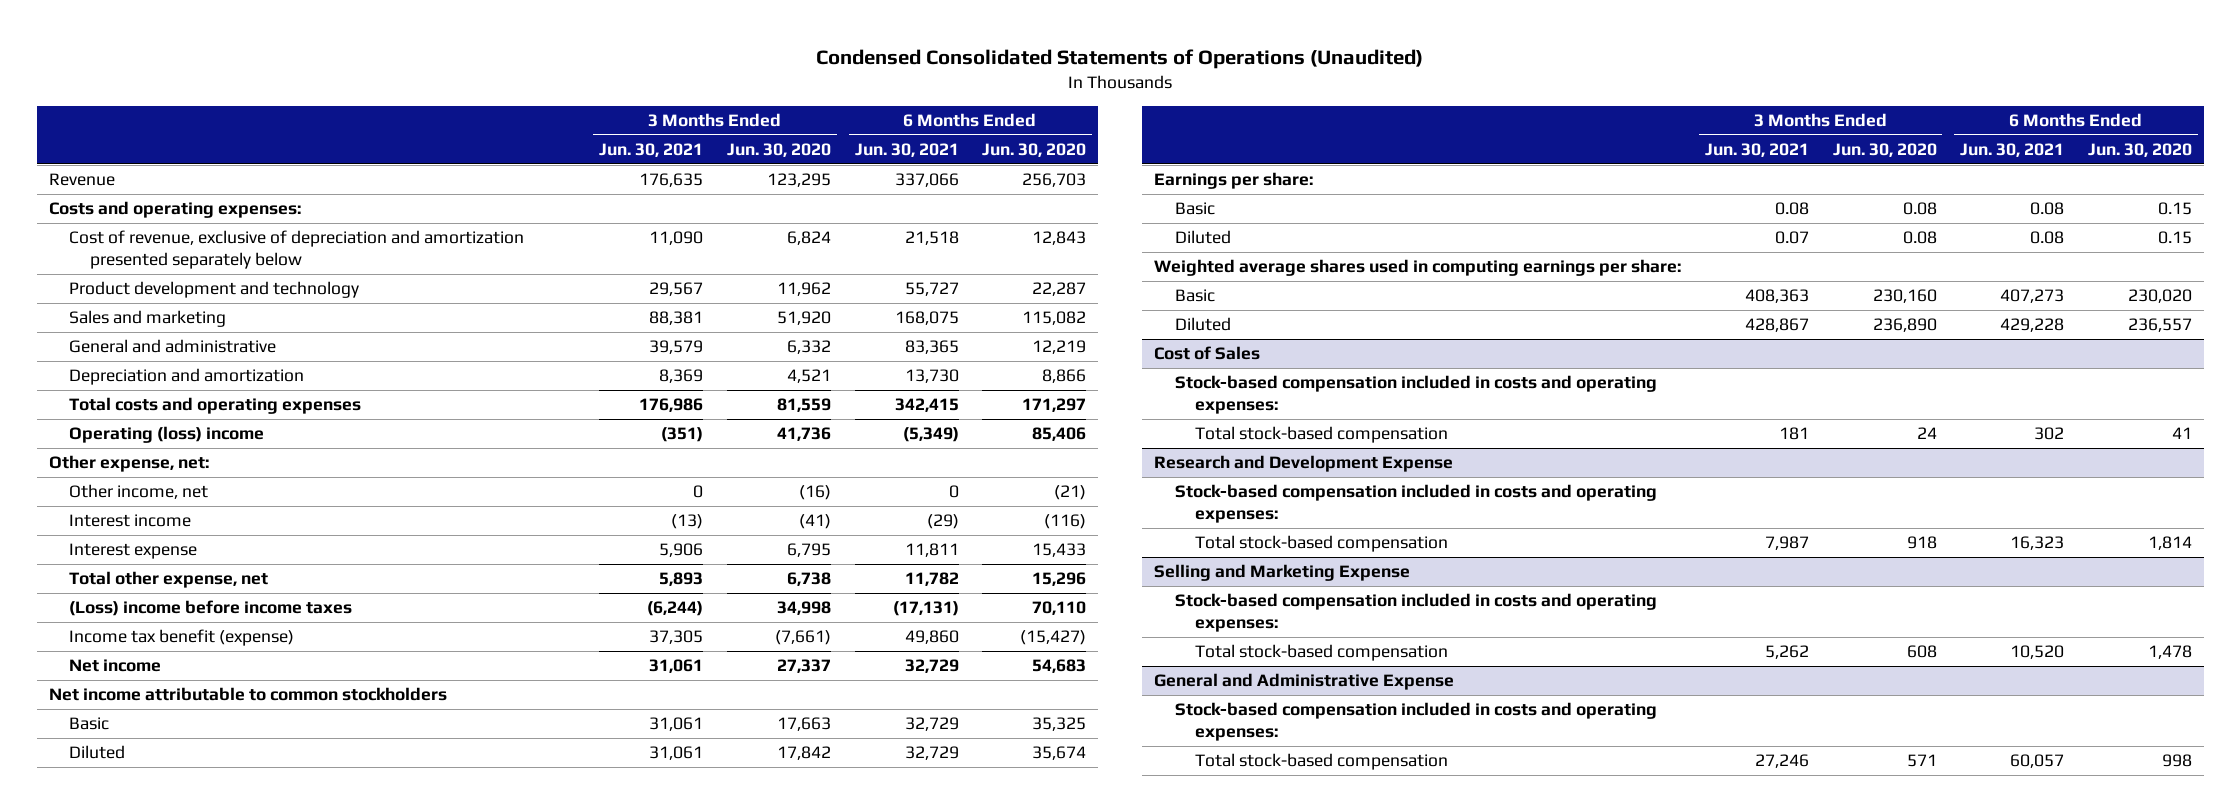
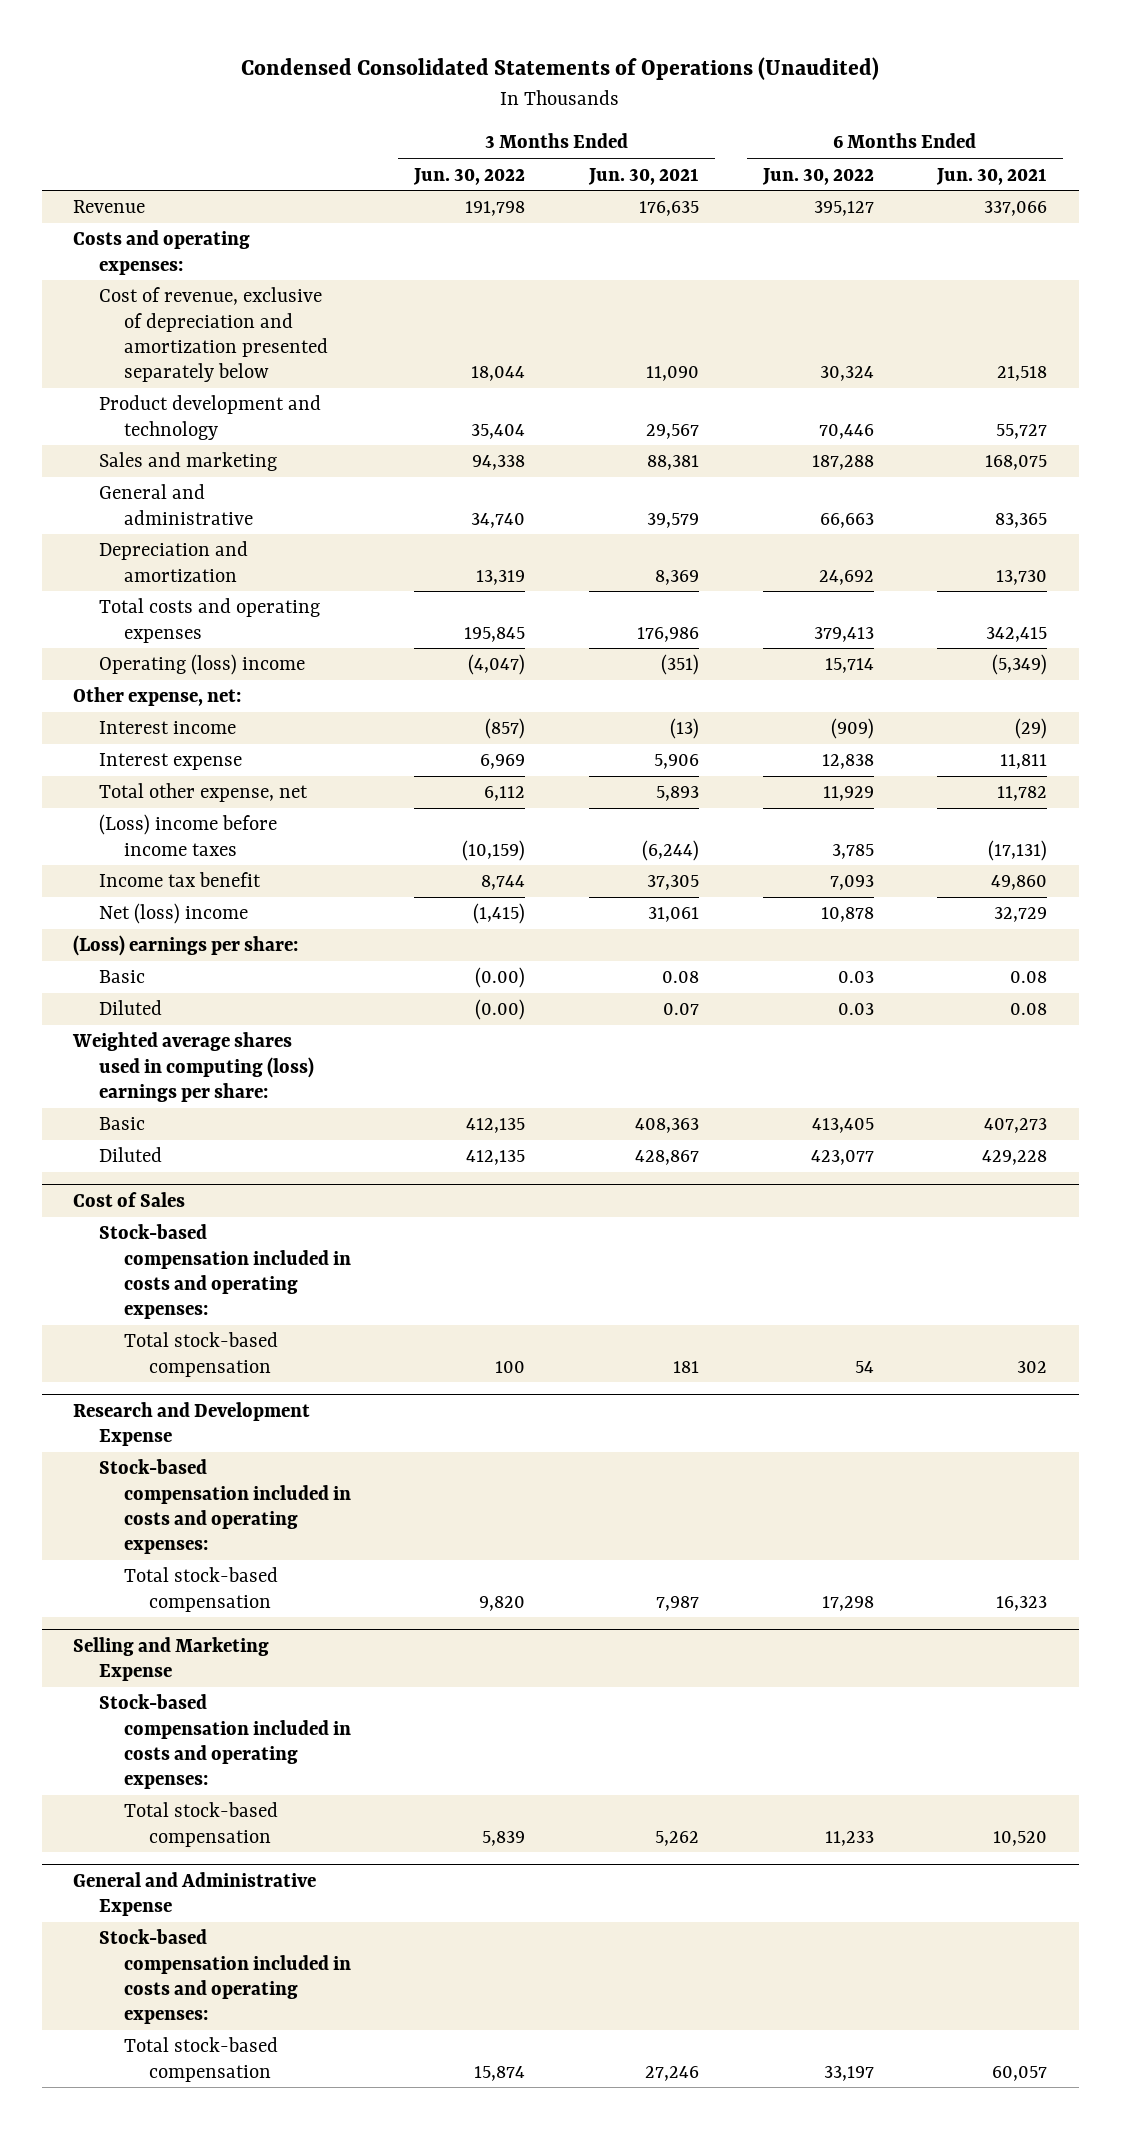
[726,142,831,157] Jun. 30, 2020 -> none
[982,142,1087,157] Jun. 30, 2020 -> none
none -> [413,167,526,185] Jun. 30, 2022
none -> [761,167,874,185] Jun. 30, 2022
[69,484,209,500] Other income, net -> none
[48,687,447,702] Net income attributable to common stockholders -> none
[69,717,110,731] Basic -> none
[69,745,126,760] Diluted -> none
[69,629,295,647] Income tax benefit (expense) -> [98,872,261,888] Income tax benefit
[69,659,162,673] Net income -> [98,903,248,925] Net (loss) income
[1154,172,1314,190] Earnings per share: -> [73,935,299,957] (Loss) earnings per share:
[1154,259,1682,277] Weighted average shares used in computing earnings per share: -> [72,1032,314,1102] Weighted average shares used in computing (loss) earnings per share:

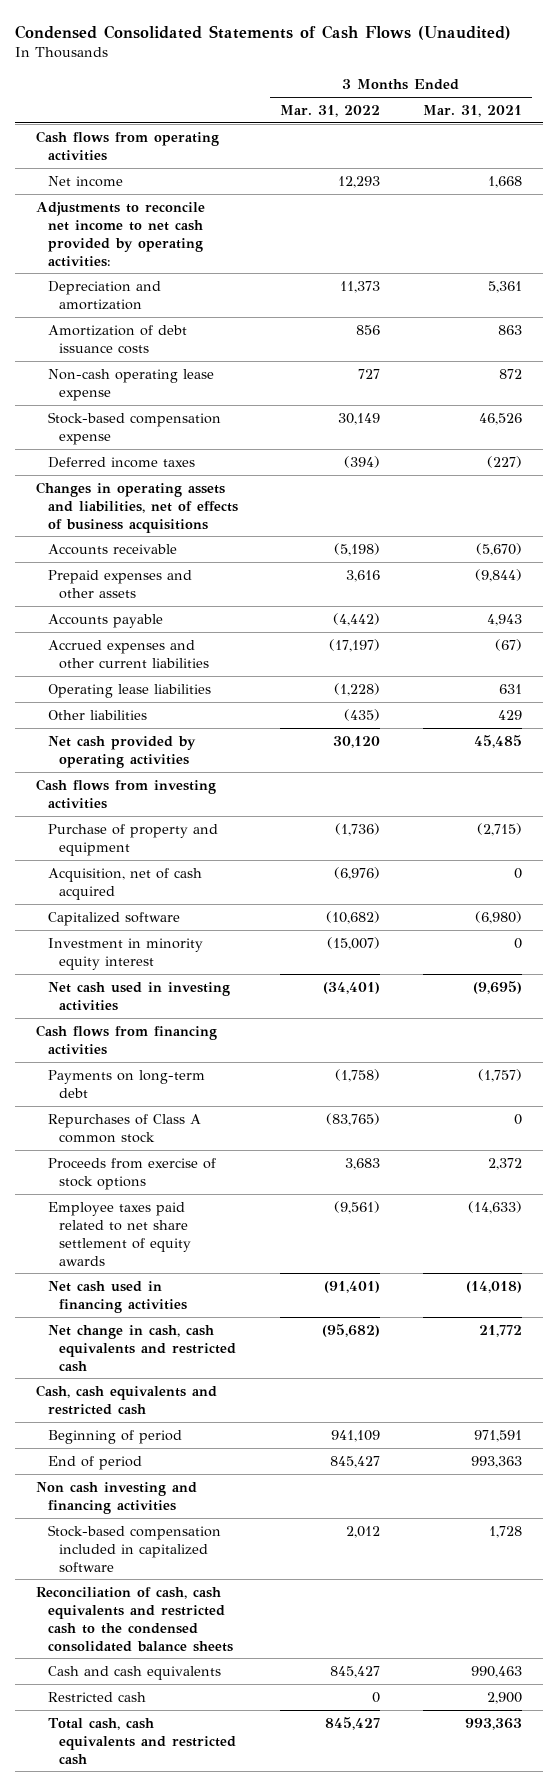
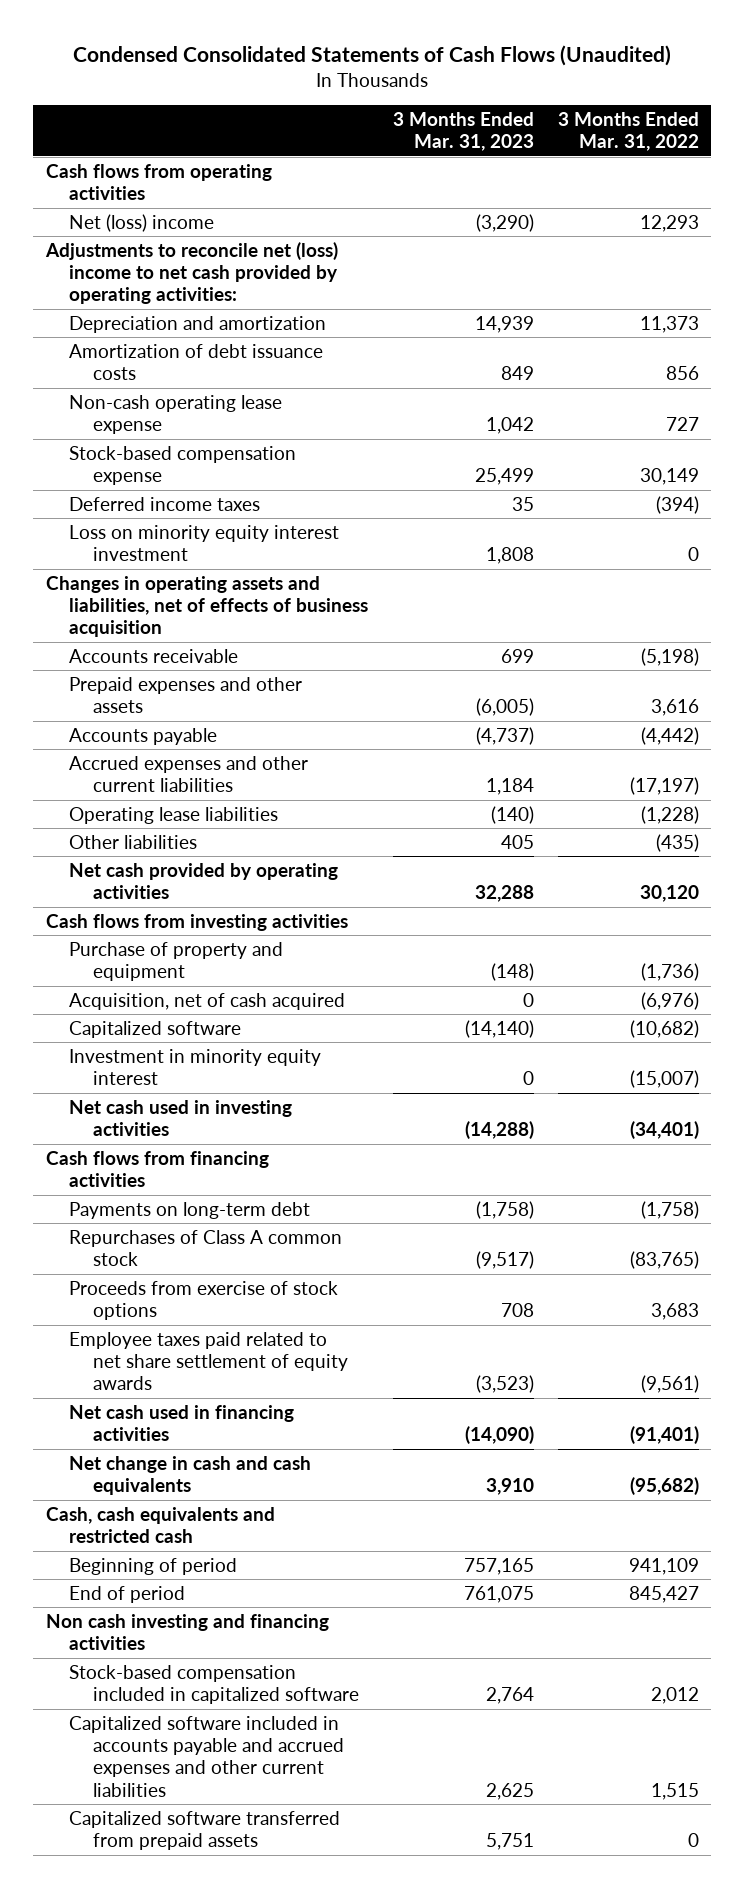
[422,104,522,117] Mar. 31, 2021 -> none
none -> [392,111,534,151] 3 Months Ended Mar. 31, 2023
[47,175,123,187] Net income -> [69,213,215,232] Net (loss) income
[36,201,206,267] Adjustments to reconcile net income to net cash provided by operating activities: -> [44,241,339,305] Adjustments to reconcile net (loss) income to net cash provided by operating activities:
none -> [69,524,340,562] Loss on minority equity interest investment
[36,481,238,533] Changes in operating assets and liabilities, net of effects of business acquisitions -> [45,575,369,638] Changes in operating assets and liabilities, net of effects of business acquisition
[47,1324,237,1372] Net change in cash, cash equivalents and restricted cash -> [69,1455,312,1496] Net change in cash and cash equivalents
[36,1586,233,1652] Reconciliation of cash, cash equivalents and restricted cash to the condensed consolidated balance sheets -> none
[47,1665,221,1680] Cash and cash equivalents -> none
[47,1691,146,1702] Restricted cash -> none
[47,1717,237,1765] Total cash, cash equivalents and restricted cash -> none
none -> [69,1715,344,1797] Capitalized software included in accounts payable and accrued expenses and other current liabilities
none -> [69,1810,341,1851] Capitalized software transferred from prepaid assets

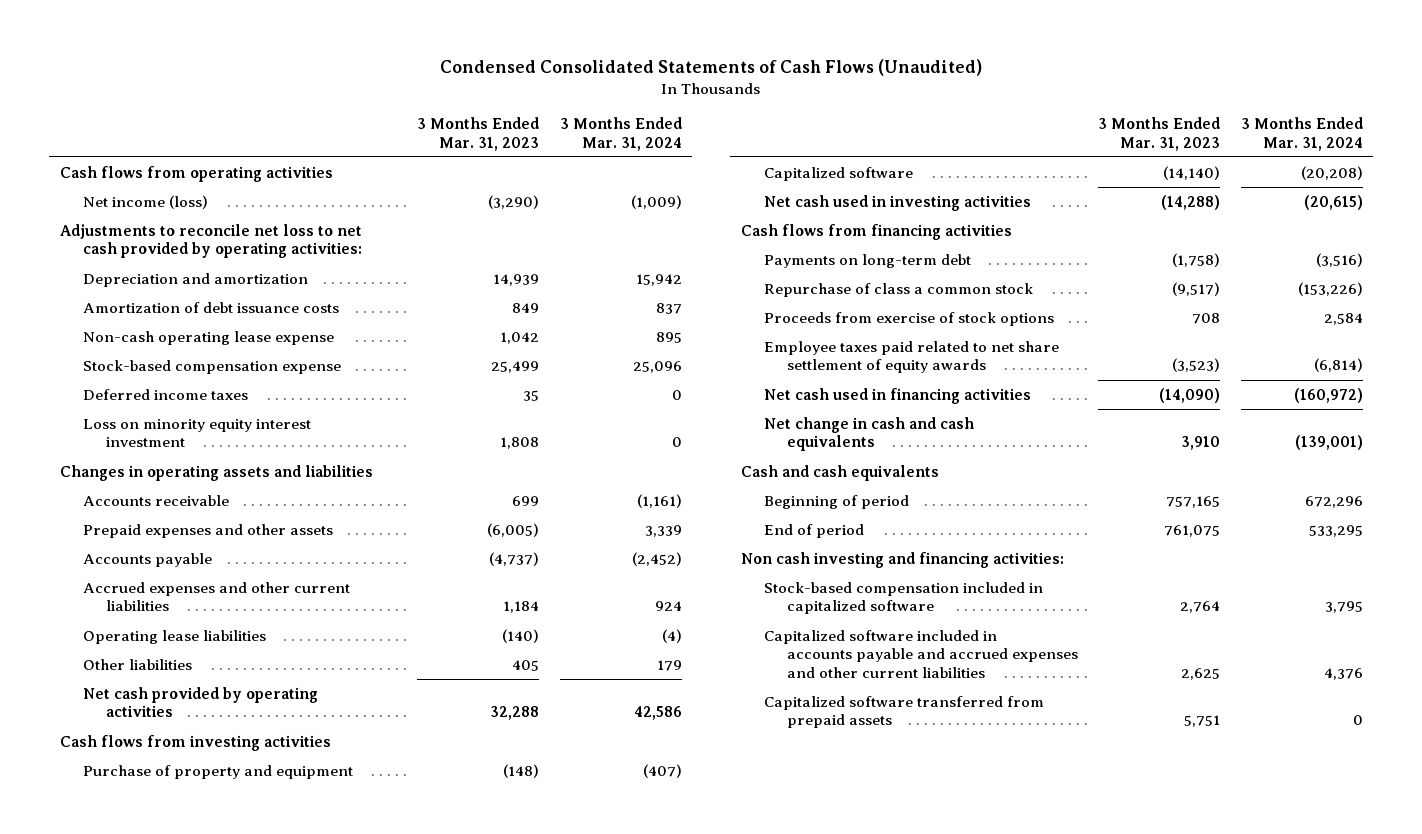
[557,111,699,151] 3 Months Ended Mar. 31, 2022 -> none
none -> [559,117,682,151] 3 Months Ended Mar. 31, 2024
[69,213,215,232] Net (loss) income -> [82,194,208,209] Net income (loss)
[44,241,339,305] Adjustments to reconcile net (loss) income to net cash provided by operating activities: -> [59,223,362,259] Adjustments to reconcile net loss to net cash provided by operating activities:
[45,575,369,638] Changes in operating assets and liabilities, net of effects of business acquisition -> [59,464,373,481] Changes in operating assets and liabilities
[69,992,346,1010] Acquisition, net of cash acquired -> none
[69,1048,322,1086] Investment in minority equity interest -> none
[69,1229,343,1267] Repurchases of Class A common stock -> [763,282,1033,297] Repurchase of class a common stock
[45,1506,275,1544] Cash, cash equivalents and restricted cash -> [740,464,939,481] Cash and cash equivalents
[45,1613,329,1651] Non cash investing and financing activities -> [740,551,1064,568] Non cash investing and financing activities:

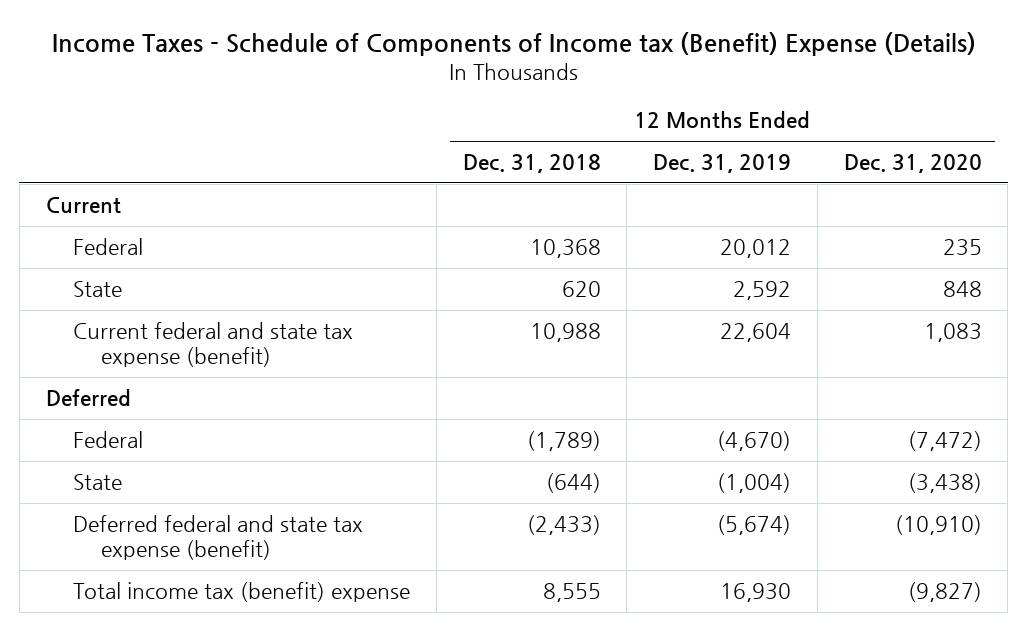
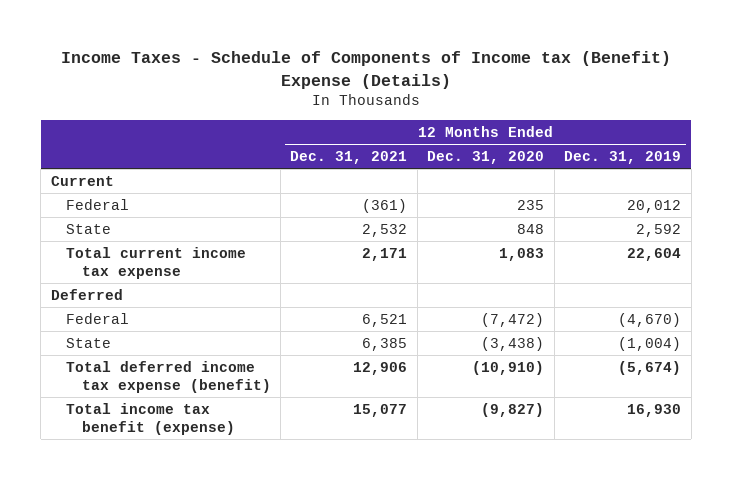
[462,154,601,174] Dec. 31, 2018 -> none
none -> [290,151,408,165] Dec. 31, 2021
[73,322,354,368] Current federal and state tax expense (benefit) -> [66,246,247,279] Total current income tax expense
[73,515,364,561] Deferred federal and state tax expense (benefit) -> [66,360,271,393] Total deferred income tax expense (benefit)
[73,582,411,603] Total income tax (benefit) expense -> [66,402,235,435] Total income tax benefit (expense)

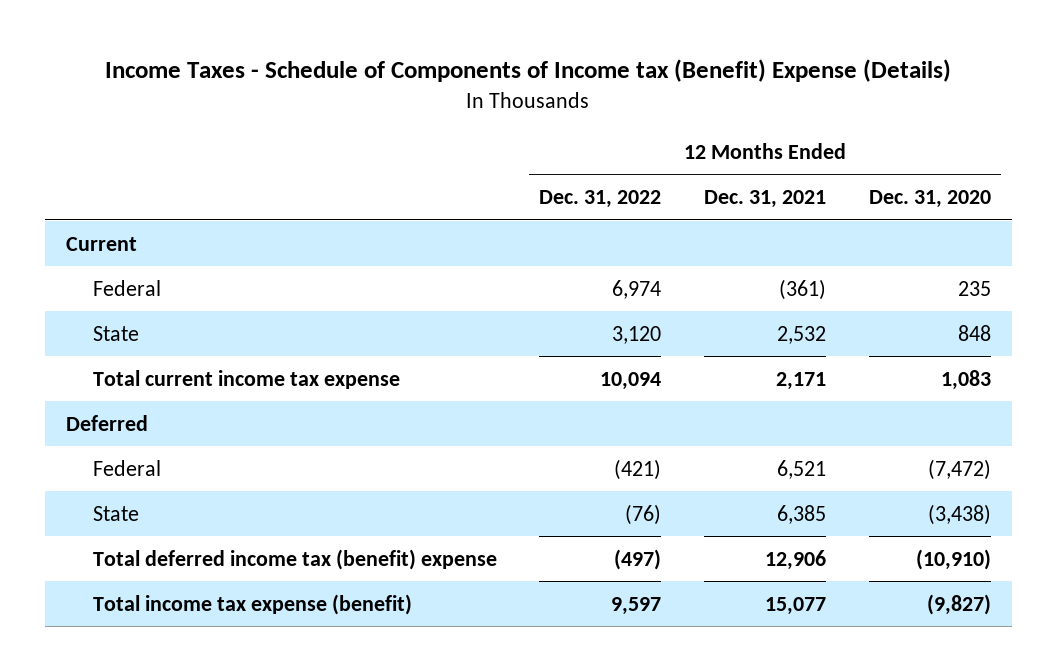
[564,151,682,165] Dec. 31, 2019 -> none
none -> [539,190,662,209] Dec. 31, 2022
[66,360,271,393] Total deferred income tax expense (benefit) -> [92,548,497,570] Total deferred income tax (benefit) expense
[66,402,235,435] Total income tax benefit (expense) -> [92,593,412,615] Total income tax expense (benefit)

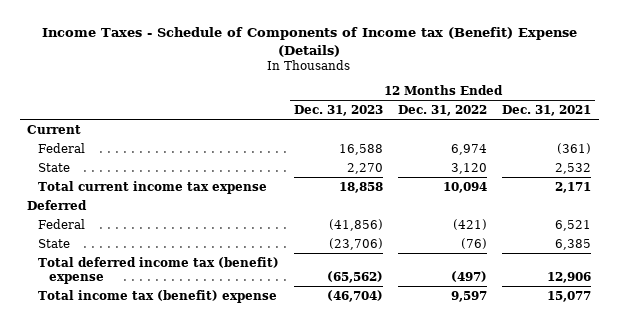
[868,190,991,209] Dec. 31, 2020 -> none
none -> [294,105,384,117] Dec. 31, 2023
[92,593,412,615] Total income tax expense (benefit) -> [37,289,277,303] Total income tax (benefit) expense

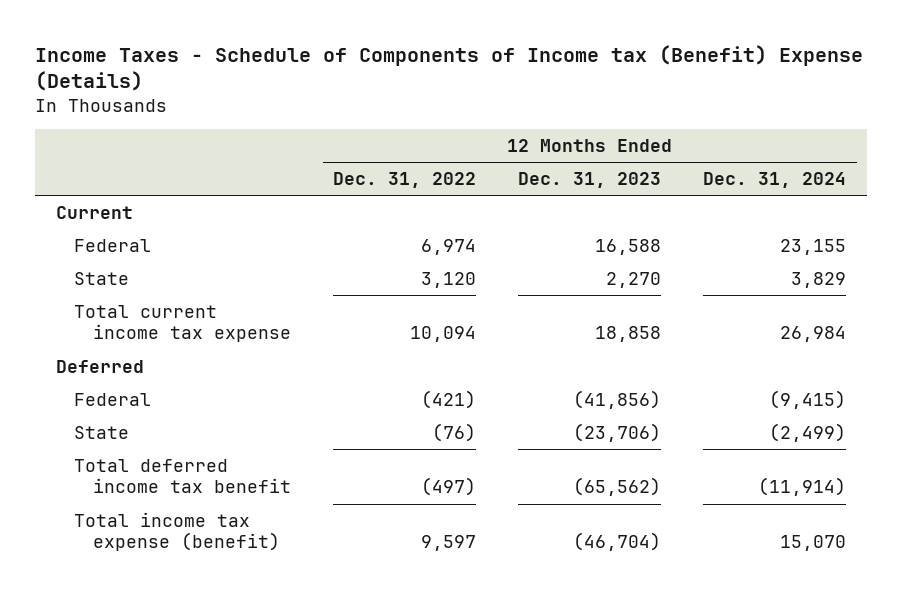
[502,105,592,117] Dec. 31, 2021 -> none
none -> [703,172,847,189] Dec. 31, 2024
[37,256,279,284] Total deferred income tax (benefit) expense -> [74,458,292,494] Total deferred income tax benefit
[37,289,277,303] Total income tax (benefit) expense -> [74,511,281,552] Total income tax expense (benefit)

